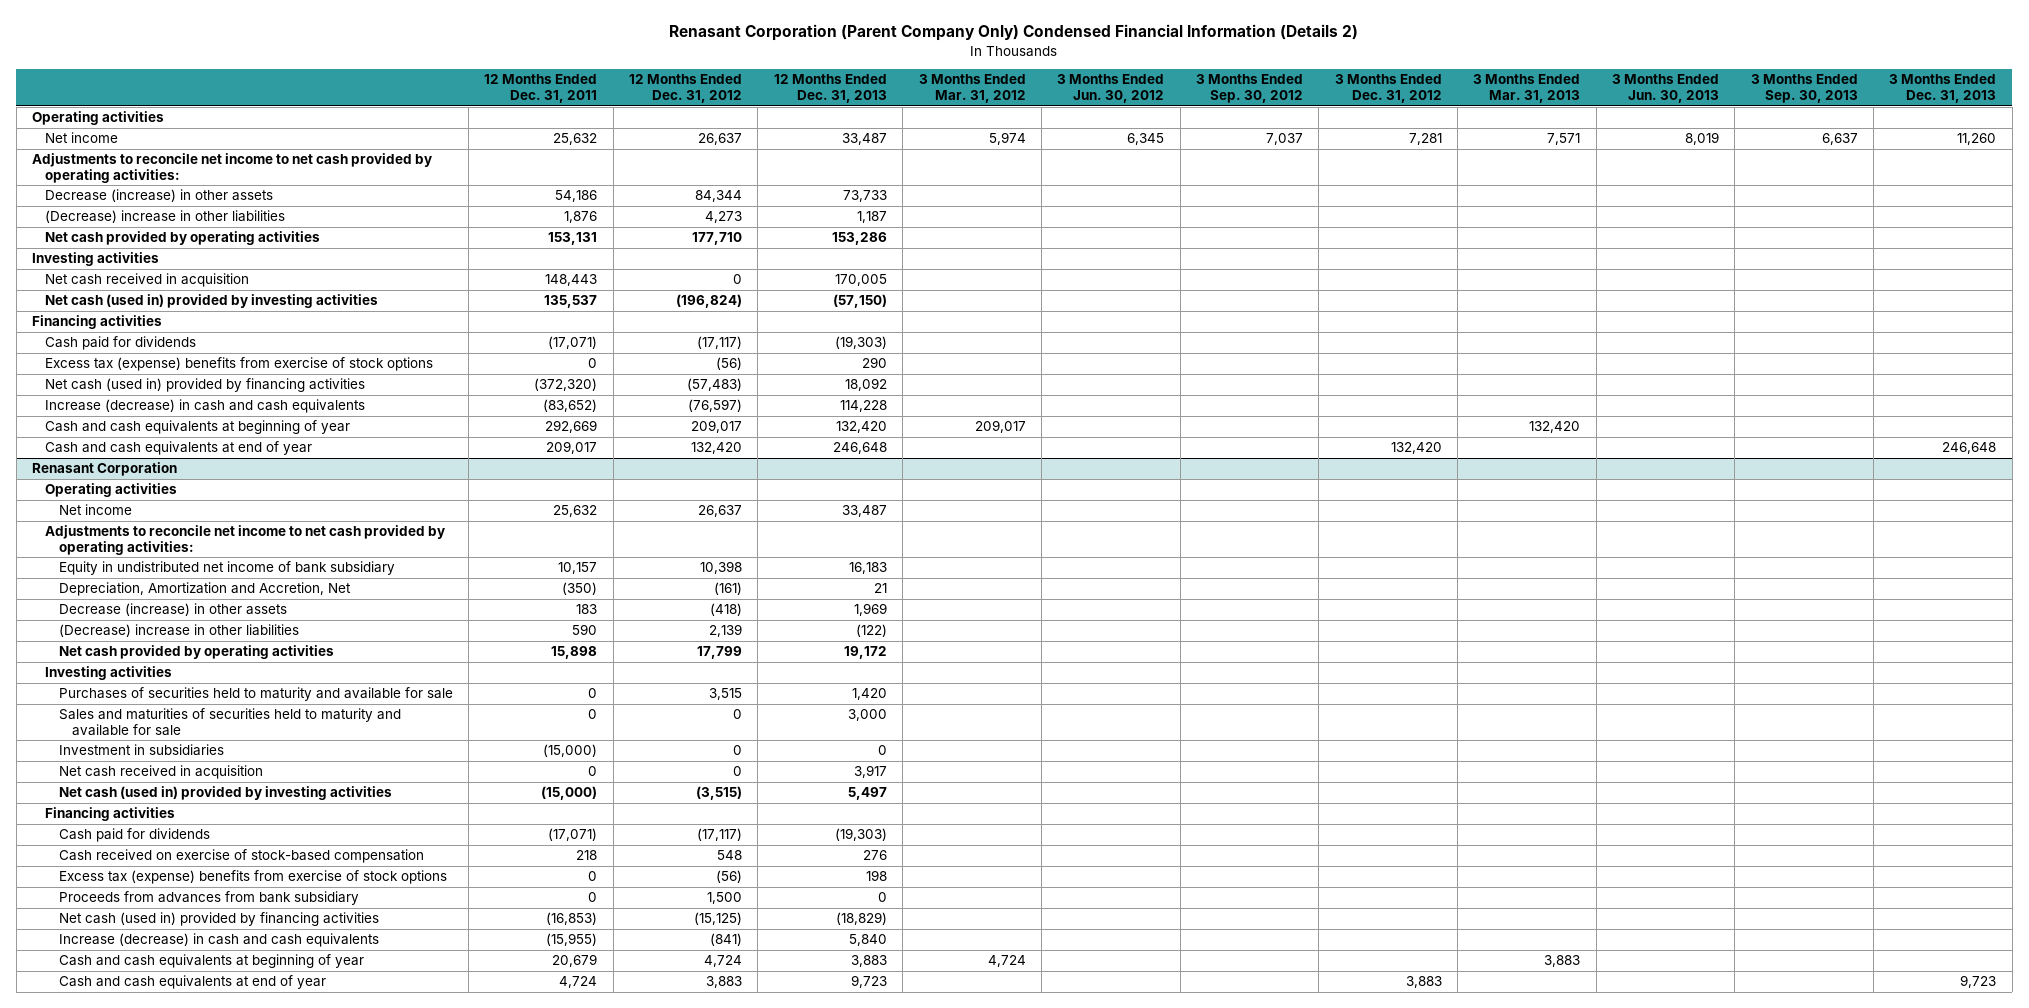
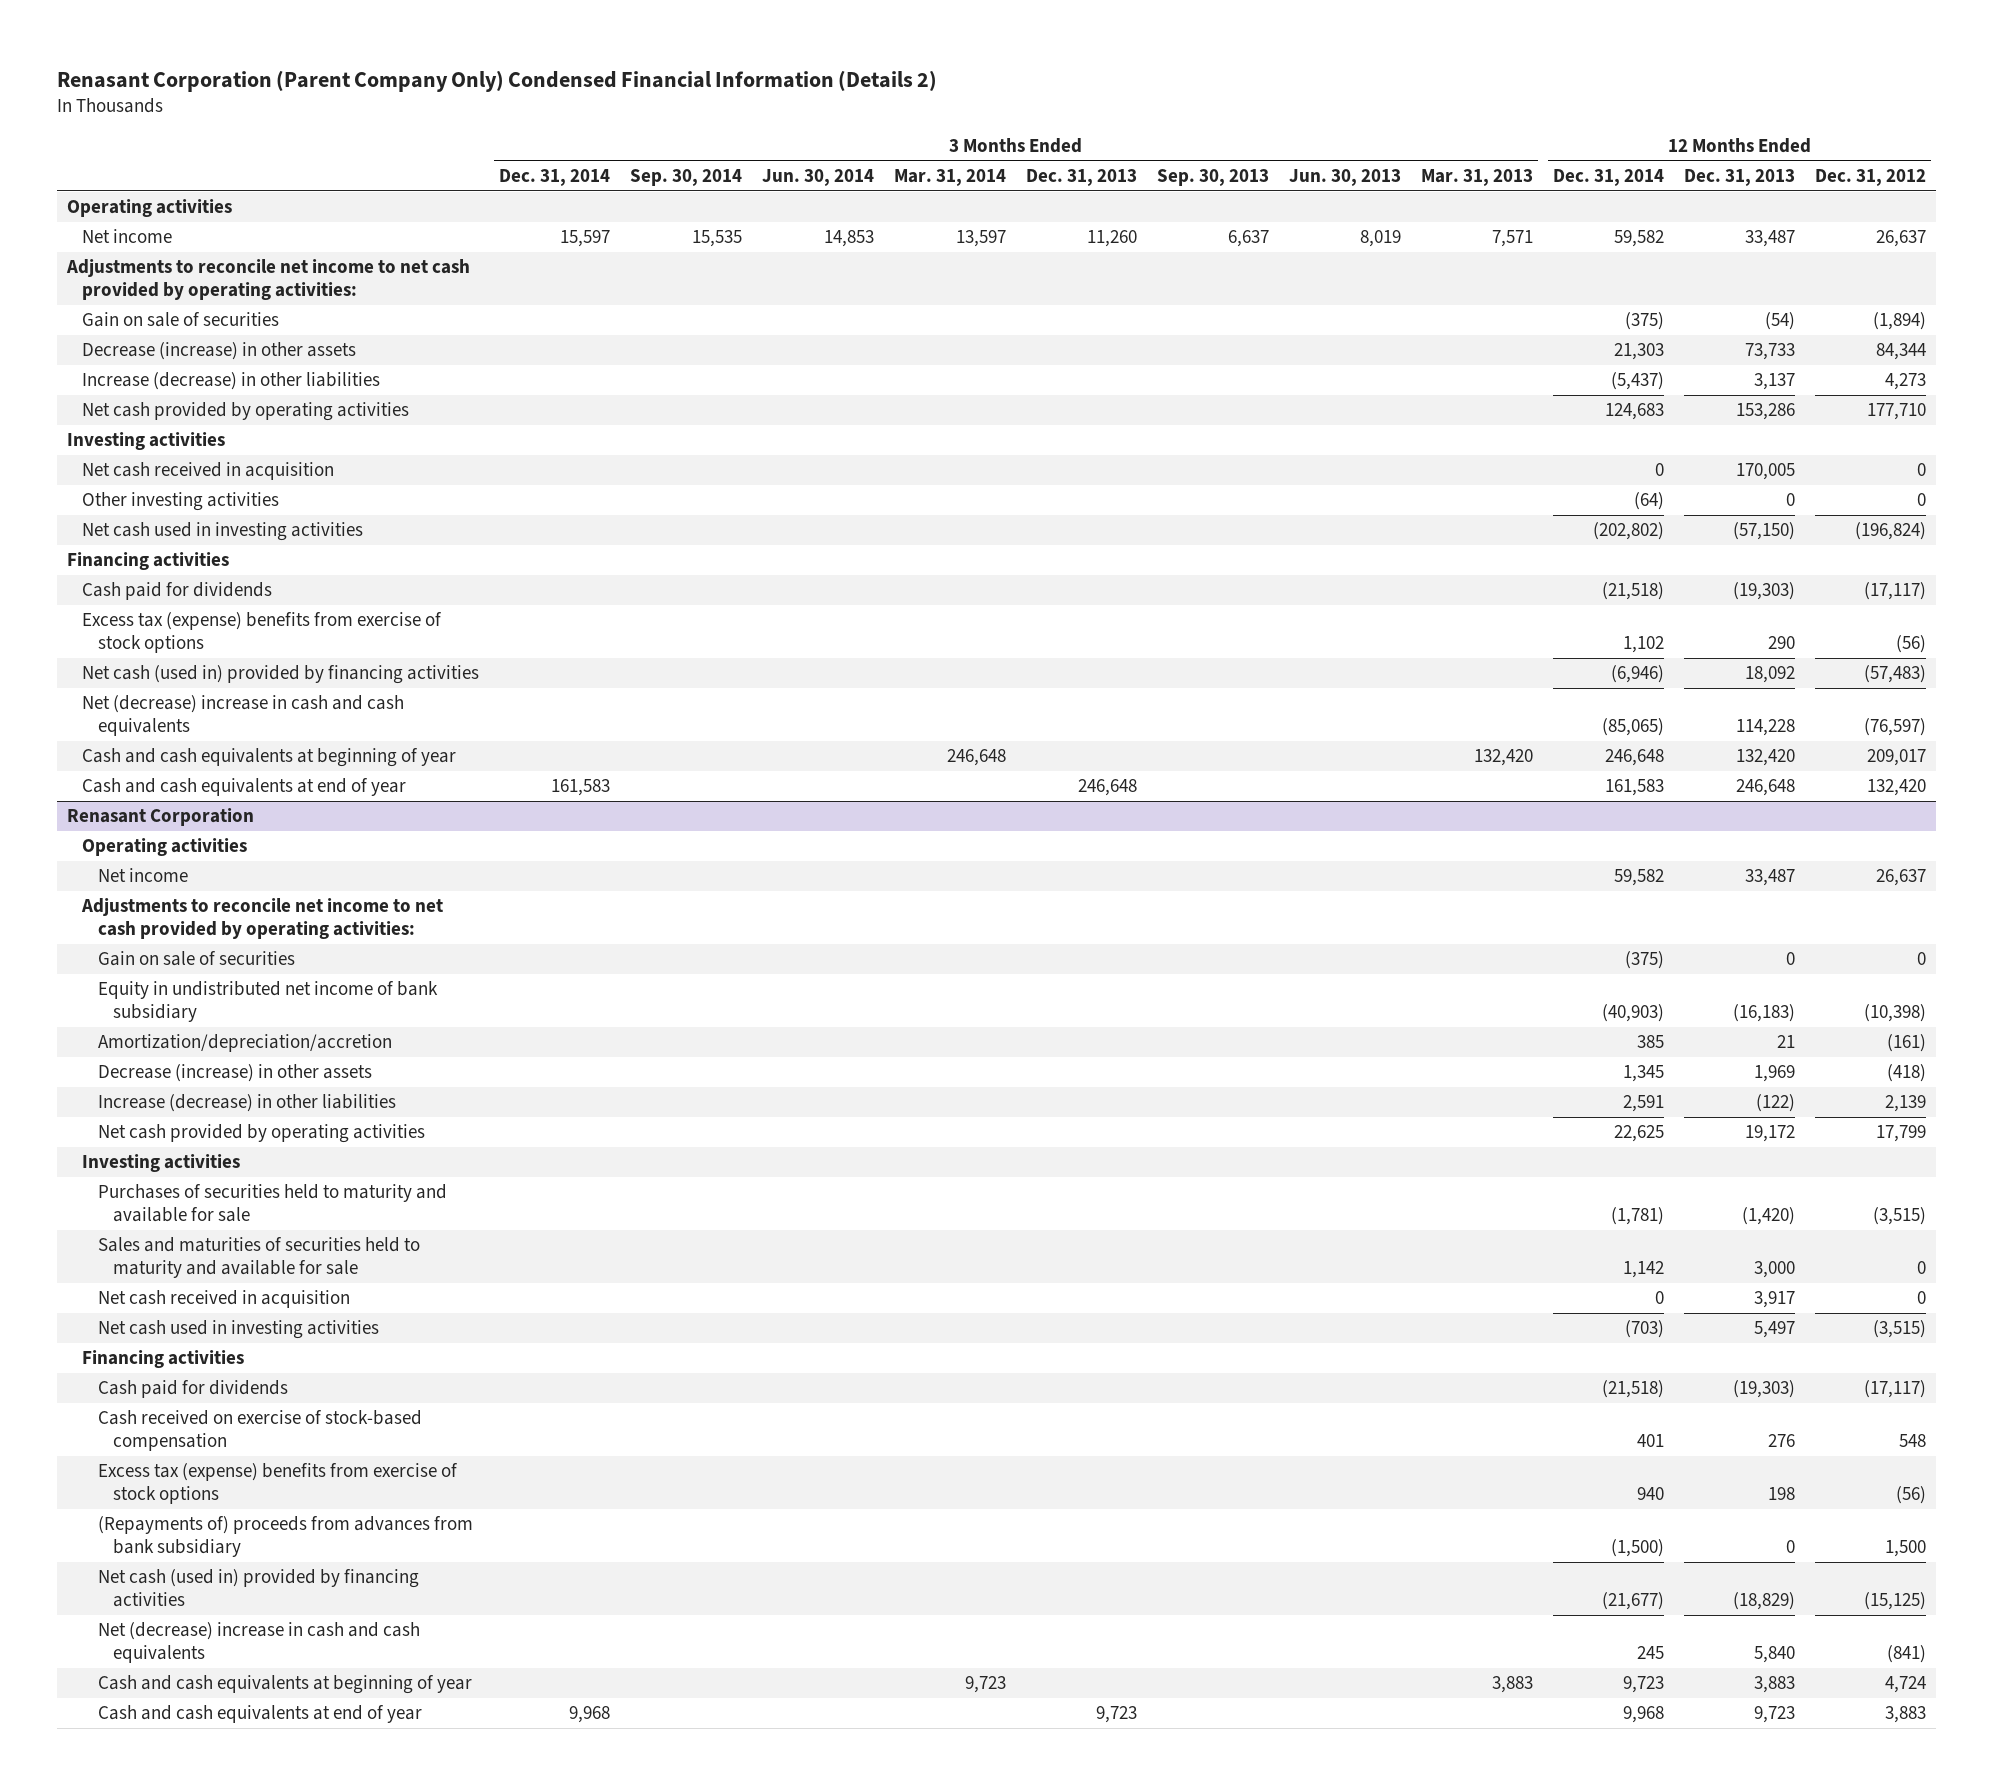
[484,74,598,104] 12 Months Ended Dec. 31, 2011 -> none
[918,74,1026,104] 3 Months Ended Mar. 31, 2012 -> none
[1057,74,1165,104] 3 Months Ended Jun. 30, 2012 -> none
[1195,74,1303,104] 3 Months Ended Sep. 30, 2012 -> none
[1334,74,1442,104] 3 Months Ended Dec. 31, 2012 -> none
none -> [499,169,611,187] Dec. 31, 2014
none -> [630,169,743,187] Sep. 30, 2014
none -> [762,169,875,187] Jun. 30, 2014
none -> [894,169,1007,187] Mar. 31, 2014
none -> [1553,169,1665,187] Dec. 31, 2014
none -> [82,312,280,328] Gain on sale of securities
[45,210,286,224] (Decrease) increase in other liabilities -> [82,372,381,391] Increase (decrease) in other liabilities
[856,211,887,224] 1,187 -> [1754,373,1796,391] 3,137
none -> [82,492,280,512] Other investing activities
[45,294,379,309] Net cash (used in) provided by investing activities -> [82,522,364,542] Net cash used in investing activities
[45,399,366,414] Increase (decrease) in cash and cash equivalents -> [82,695,405,737] Net (decrease) increase in cash and cash equivalents
none -> [97,951,295,967] Gain on sale of securities
[700,561,743,575] 10,398 -> [1864,1004,1927,1023] (10,398)
[848,562,887,575] 16,183 -> [1733,1004,1796,1023] (16,183)
[58,582,351,597] Depreciation, Amortization and Accretion, Net -> [97,1034,392,1053] Amortization/depreciation/accretion
[58,624,299,638] (Decrease) increase in other liabilities -> [97,1094,396,1113] Increase (decrease) in other liabilities
[709,688,743,701] 3,515 -> [1873,1207,1927,1226] (3,515)
[851,688,887,701] 1,420 -> [1742,1207,1796,1226] (1,420)
[58,744,224,757] Investment in subsidiaries -> none
[58,786,392,801] Net cash (used in) provided by investing activities -> [97,1320,379,1340] Net cash used in investing activities
[58,891,359,906] Proceeds from advances from bank subsidiary -> [97,1516,473,1558] (Repayments of) proceeds from advances from bank subsidiary
[58,933,379,948] Increase (decrease) in cash and cash equivalents -> [97,1622,420,1664] Net (decrease) increase in cash and cash equivalents

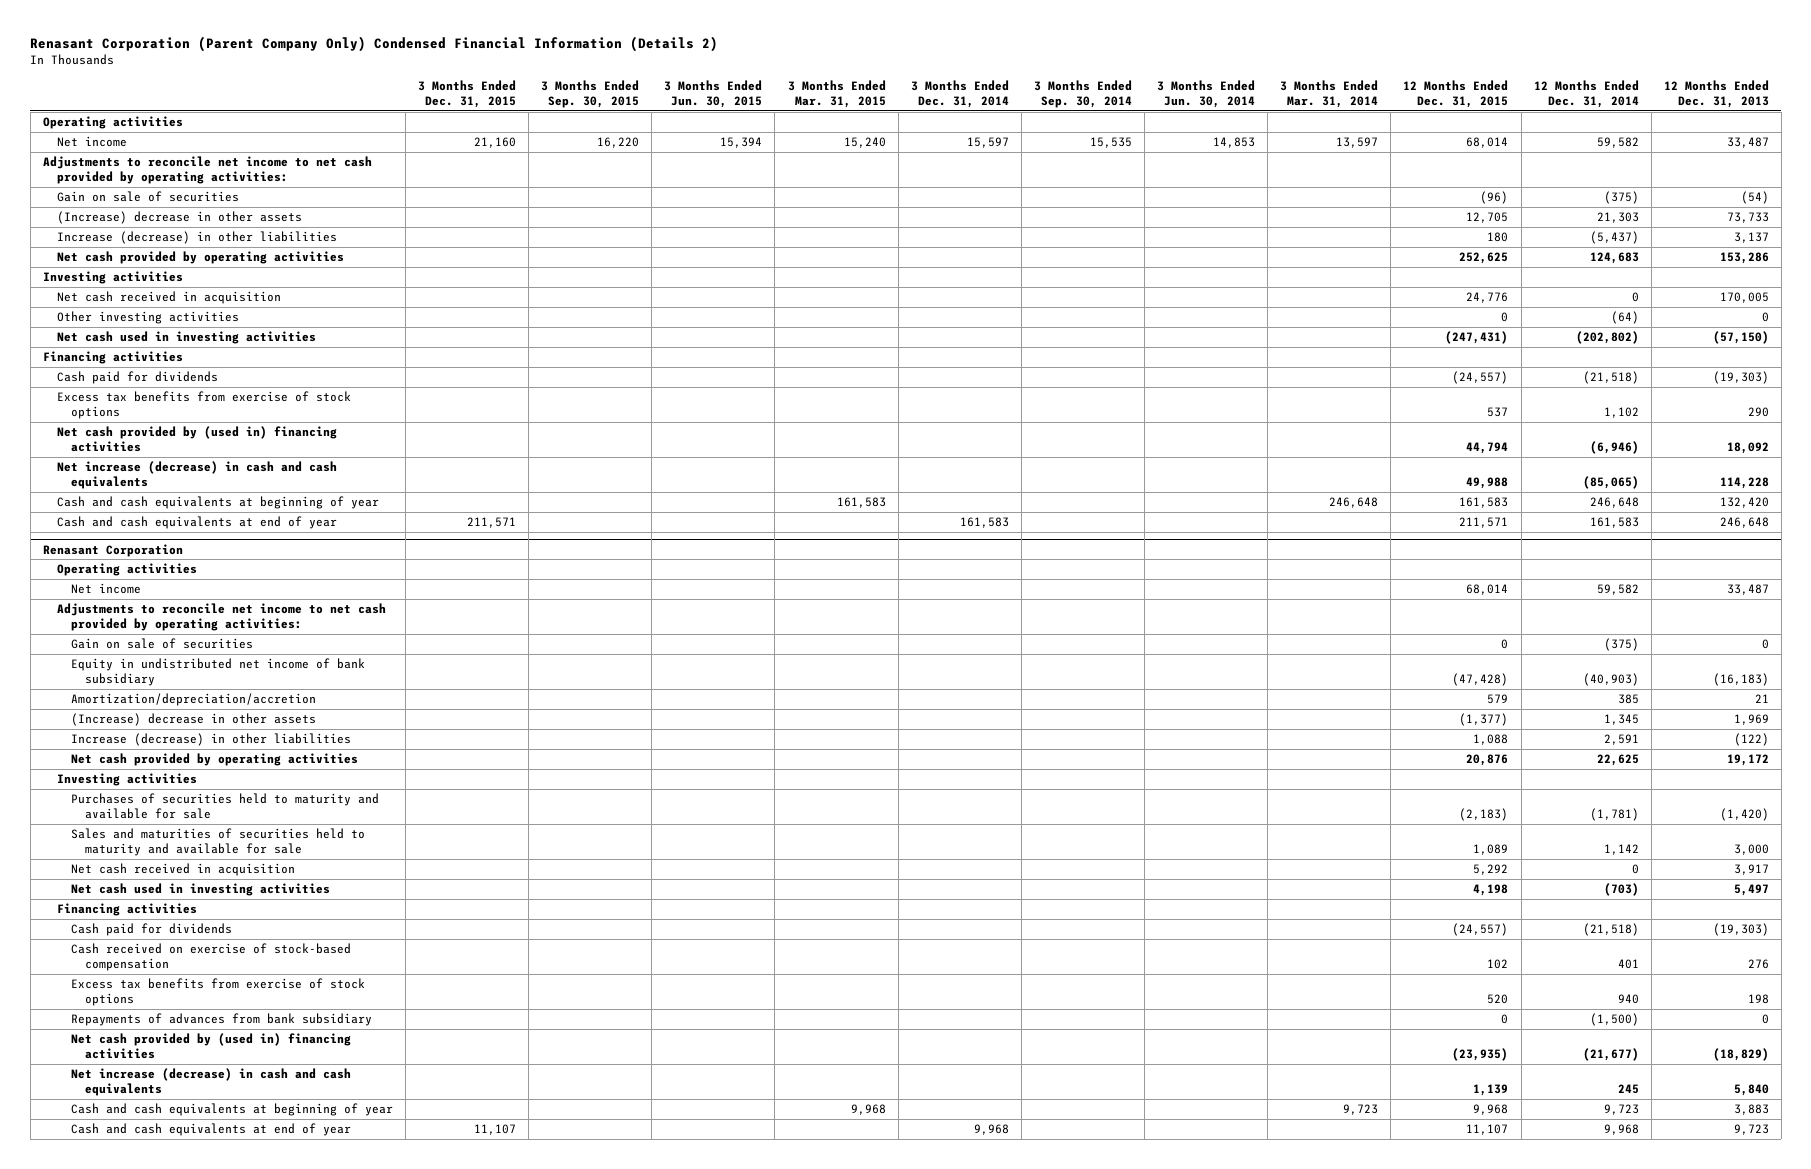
[1026,169,1138,187] Dec. 31, 2013 -> none
[1157,169,1270,187] Sep. 30, 2013 -> none
[1289,169,1402,187] Jun. 30, 2013 -> none
[1421,169,1534,187] Mar. 31, 2013 -> none
[1815,169,1927,187] Dec. 31, 2012 -> none
none -> [417,80,516,109] 3 Months Ended Dec. 31, 2015
none -> [541,80,640,109] 3 Months Ended Sep. 30, 2015
none -> [664,80,763,109] 3 Months Ended Jun. 30, 2015
none -> [787,80,886,109] 3 Months Ended Mar. 31, 2015
none -> [1403,80,1509,109] 12 Months Ended Dec. 31, 2015
[82,342,357,361] Decrease (increase) in other assets -> [56,211,302,225] (Increase) decrease in other assets
[82,612,443,654] Excess tax (expense) benefits from exercise of stock options -> [56,391,351,420] Excess tax benefits from exercise of stock options
[82,665,480,685] Net cash (used in) provided by financing activities -> [56,426,337,453] Net cash provided by (used in) financing activities
[82,695,405,737] Net (decrease) increase in cash and cash equivalents -> [56,461,337,490] Net increase (decrease) in cash and cash equivalents
[97,1064,372,1083] Decrease (increase) in other assets -> [70,713,316,727] (Increase) decrease in other assets
[97,1463,458,1505] Excess tax (expense) benefits from exercise of stock options -> [70,978,365,1007] Excess tax benefits from exercise of stock options
[97,1516,473,1558] (Repayments of) proceeds from advances from bank subsidiary -> [70,1013,372,1027] Repayments of advances from bank subsidiary
[97,1569,419,1608] Net cash (used in) provided by financing activities -> [70,1033,351,1060] Net cash provided by (used in) financing activities
[97,1622,420,1664] Net (decrease) increase in cash and cash equivalents -> [70,1068,351,1097] Net increase (decrease) in cash and cash equivalents

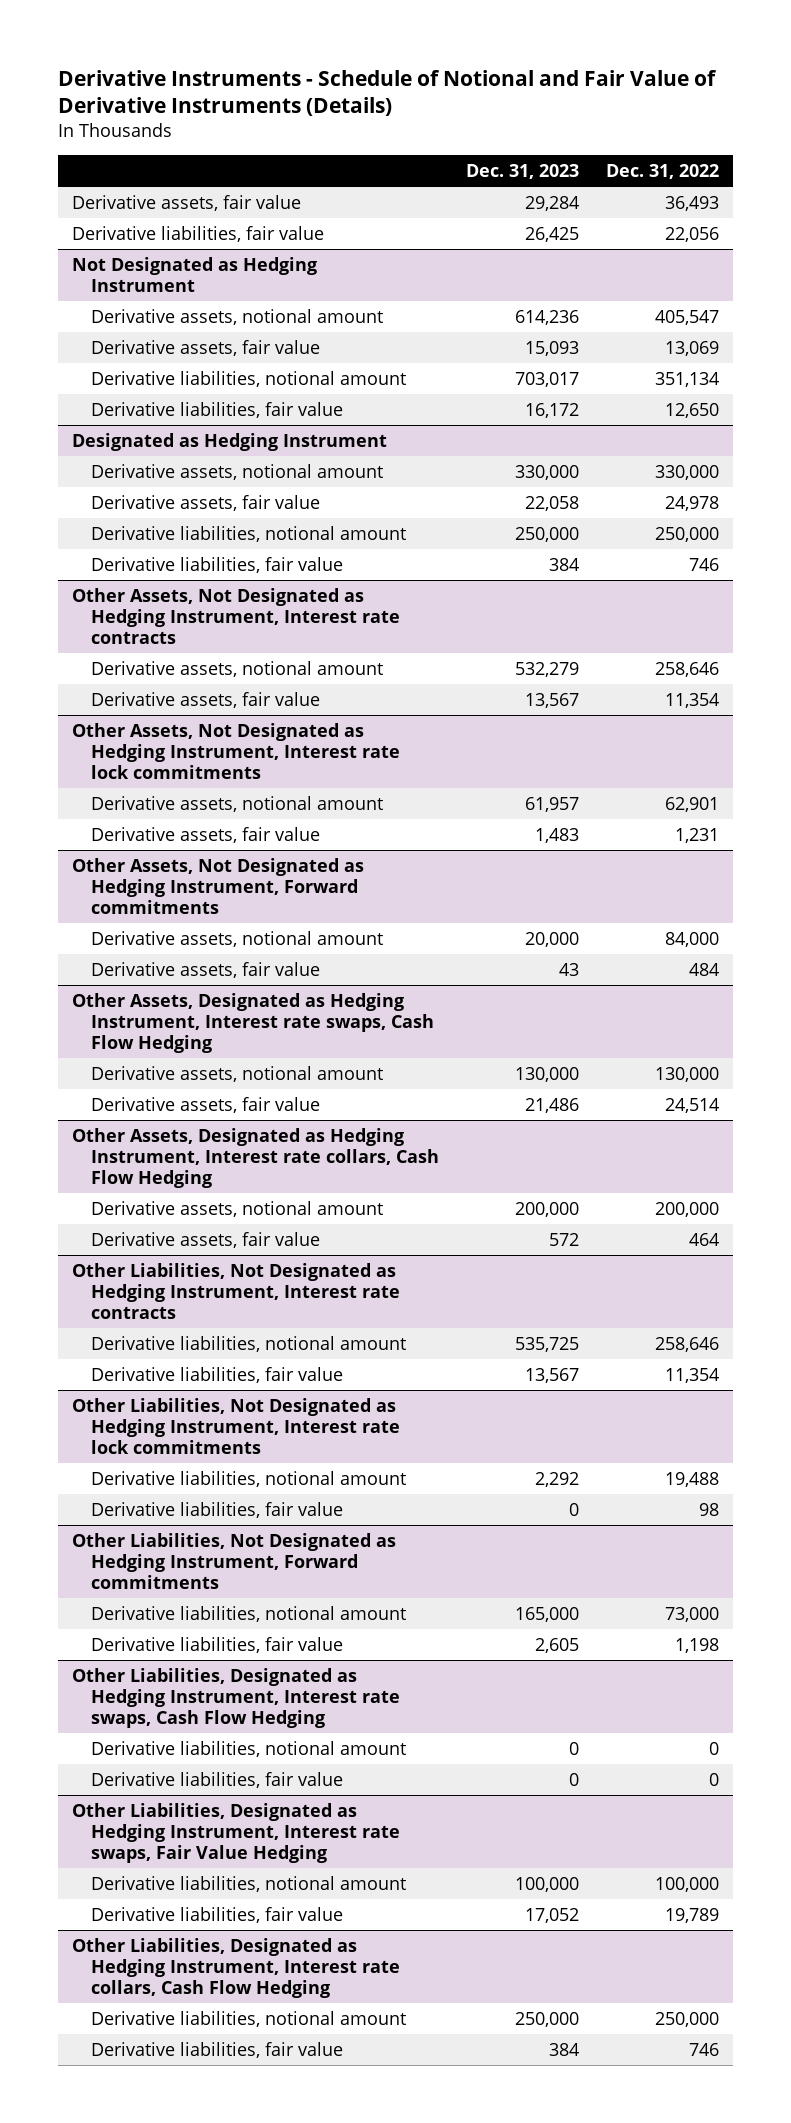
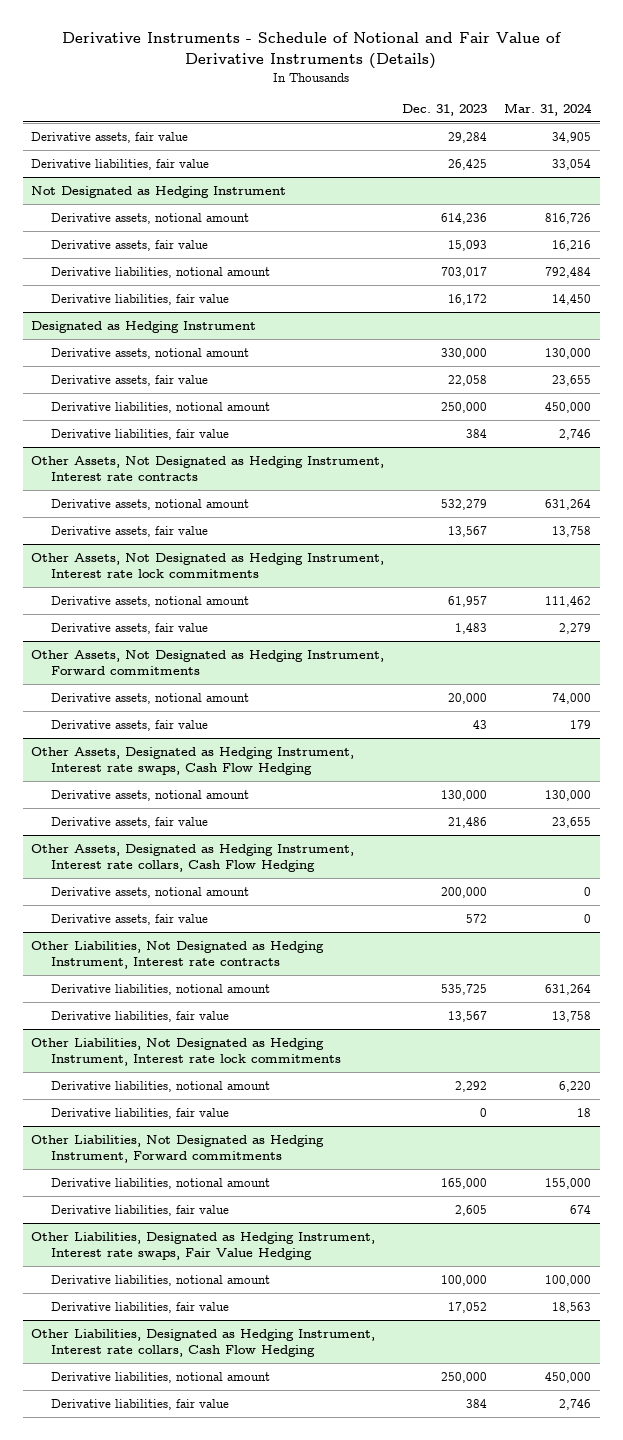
[606,163,720,179] Dec. 31, 2022 -> none
none -> [504,102,593,116] Mar. 31, 2024
[71,1667,400,1728] Other Liabilities, Designated as Hedging Instrument, Interest rate swaps, Cash Flow Hedging -> none
[90,1740,406,1757] Derivative liabilities, notional amount -> none
[90,1771,343,1788] Derivative liabilities, fair value -> none

